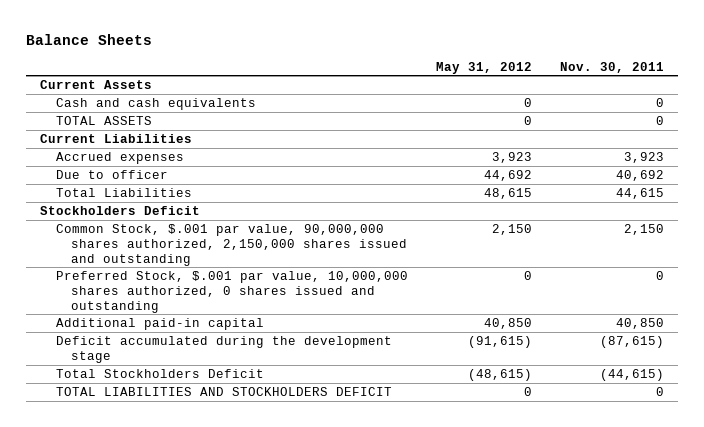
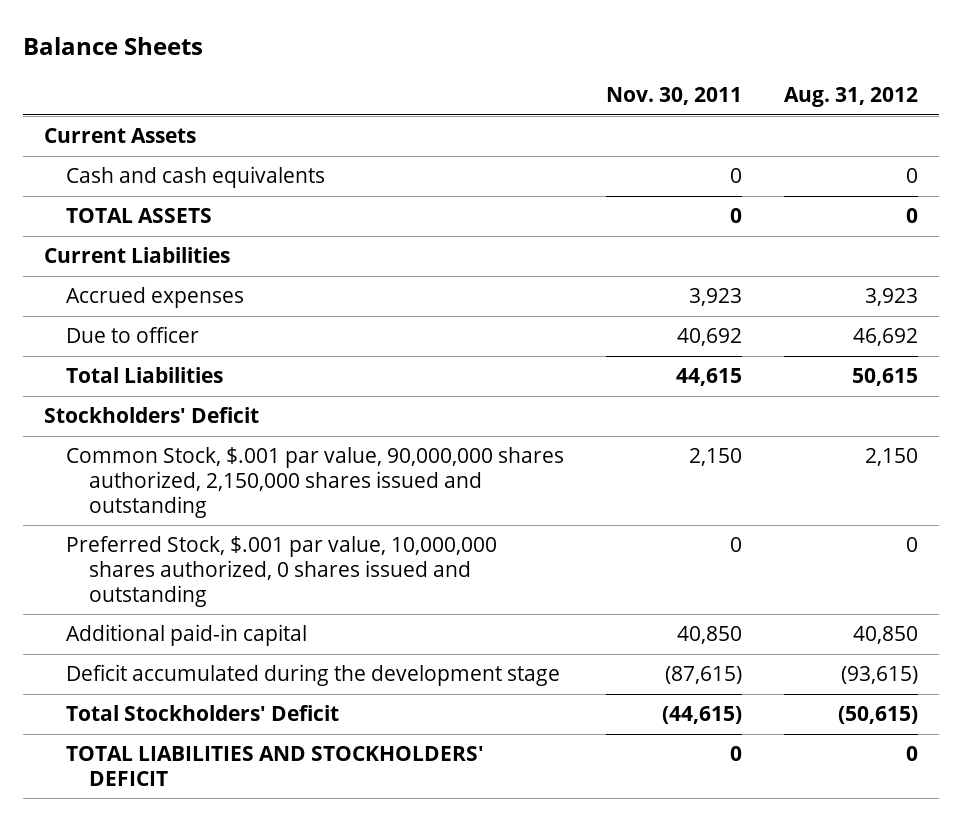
[435,61,532,74] May 31, 2012 -> none
none -> [784,87,919,108] Aug. 31, 2012
[39,206,200,216] Stockholders Deficit -> [44,407,260,424] Stockholders' Deficit
[55,369,264,379] Total Stockholders Deficit -> [66,705,340,722] Total Stockholders' Deficit
[55,387,392,397] TOTAL LIABILITIES AND STOCKHOLDERS DEFICIT -> [66,746,485,786] TOTAL LIABILITIES AND STOCKHOLDERS' DEFICIT

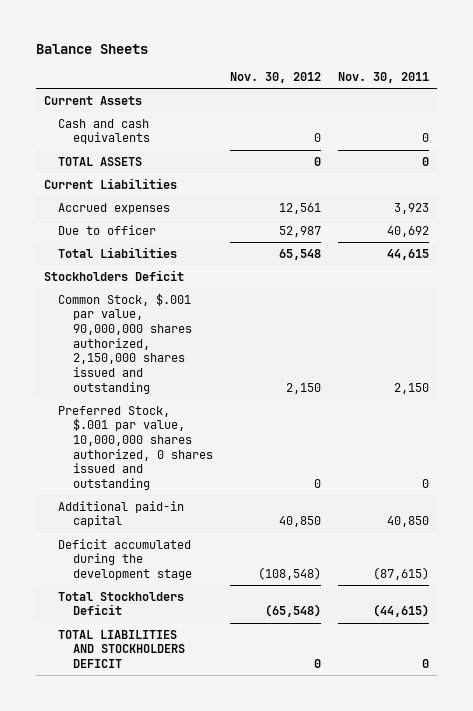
[784,87,919,108] Aug. 31, 2012 -> none
none -> [229,72,321,84] Nov. 30, 2012
[44,407,260,424] Stockholders' Deficit -> [44,269,185,281] Stockholders Deficit
[66,705,340,722] Total Stockholders' Deficit -> [58,591,185,616] Total Stockholders Deficit
[66,746,485,786] TOTAL LIABILITIES AND STOCKHOLDERS' DEFICIT -> [58,629,185,669] TOTAL LIABILITIES AND STOCKHOLDERS DEFICIT

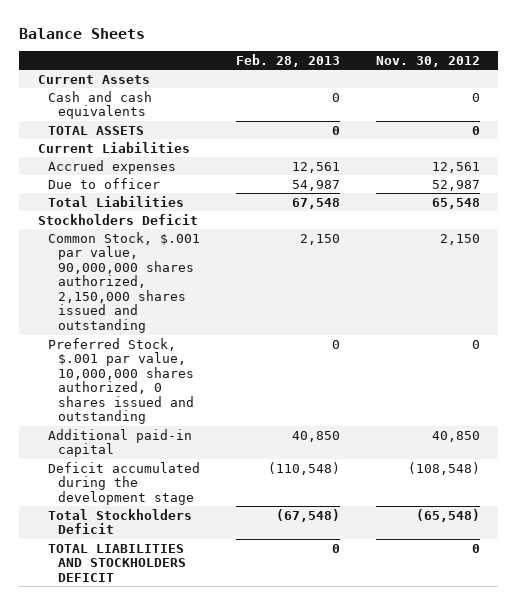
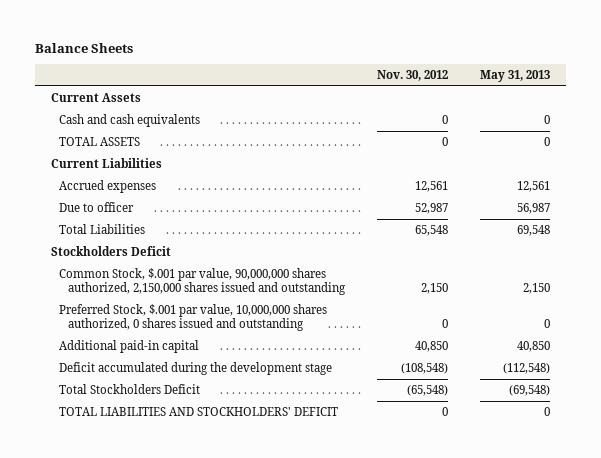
[235,53,340,67] Feb. 28, 2013 -> none
none -> [479,70,550,83] May 31, 2013
[47,543,186,582] TOTAL LIABILITIES AND STOCKHOLDERS DEFICIT -> [59,407,339,417] TOTAL LIABILITIES AND STOCKHOLDERS' DEFICIT

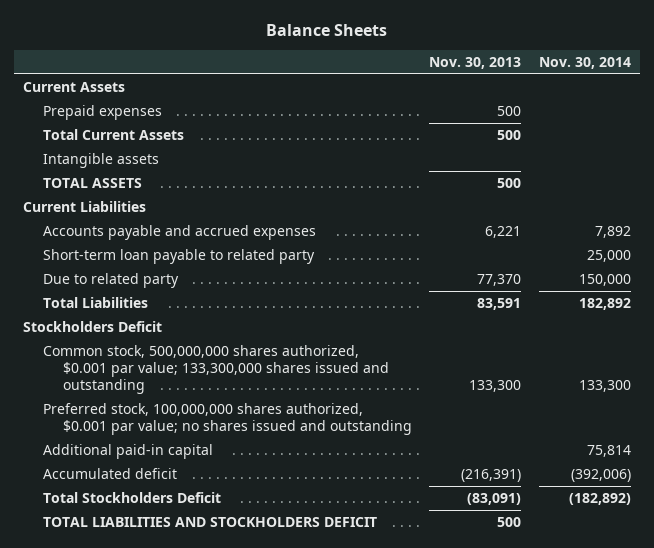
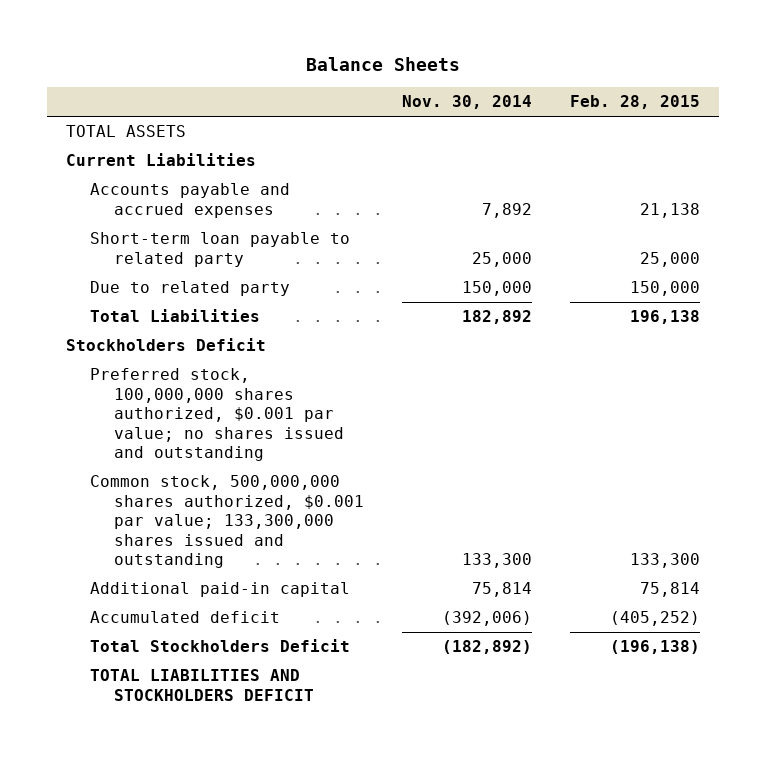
[429,56,522,69] Nov. 30, 2013 -> none
none -> [570,95,701,110] Feb. 28, 2015
[22,81,125,92] Current Assets -> none
[42,104,162,120] Prepaid expenses -> none
[42,128,184,140] Total Current Assets -> none
[42,152,159,168] Intangible assets -> none
[42,344,389,394] Common stock, 500,000,000 shares authorized, $0.001 par value; 133,300,000 shares issued and outstanding -> [89,475,364,569] Common stock, 500,000,000 shares authorized, $0.001 par value; 133,300,000 shares issued and outstanding

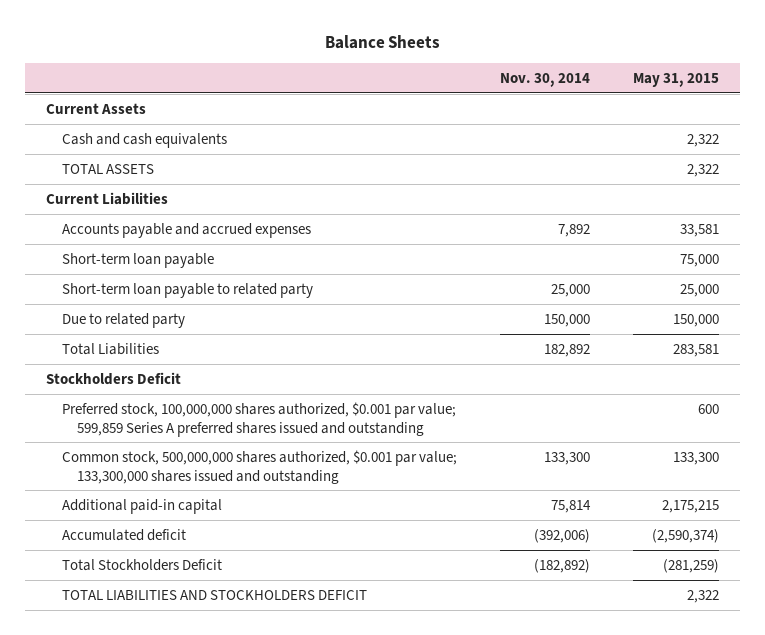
[570,95,701,110] Feb. 28, 2015 -> none
none -> [632,72,719,87] May 31, 2015
none -> [46,102,147,114] Current Assets
none -> [61,132,227,148] Cash and cash equivalents
none -> [61,252,214,268] Short-term loan payable
[89,368,344,462] Preferred stock, 100,000,000 shares authorized, $0.001 par value; no shares issued and outstanding -> [61,401,456,437] Preferred stock, 100,000,000 shares authorized, $0.001 par value; 599,859 Series A preferred shares issued and outstanding

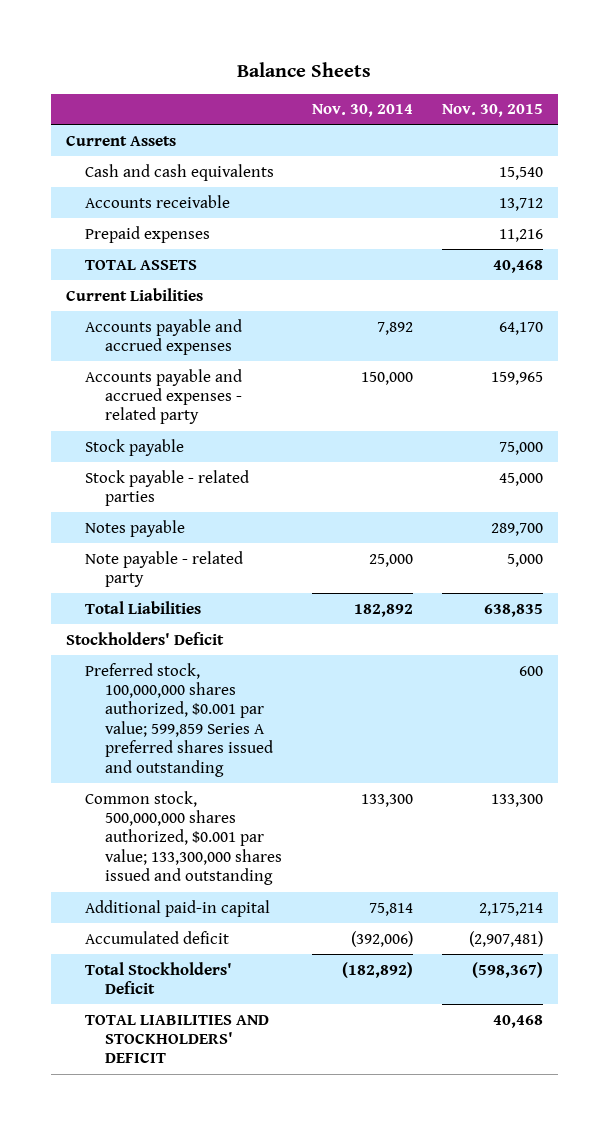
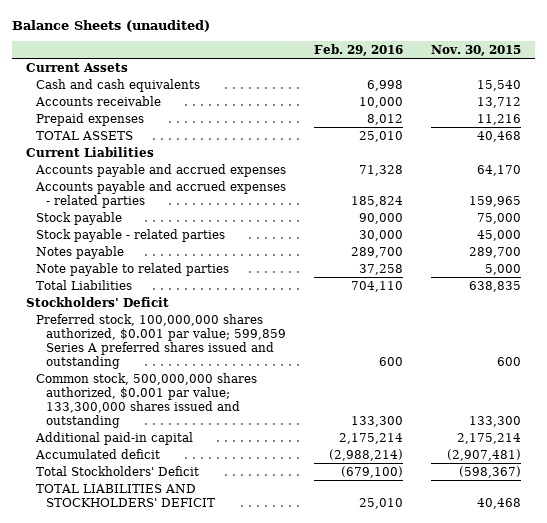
[237,61,372,77] Balance Sheets -> [12,19,211,32] Balance Sheets (unaudited)
[311,104,413,118] Nov. 30, 2014 -> none
none -> [314,44,404,57] Feb. 29, 2016
[85,368,243,425] Accounts payable and accrued expenses - related party -> [34,180,286,208] Accounts payable and accrued expenses - related parties
[85,550,244,587] Note payable - related party -> [35,262,229,276] Note payable to related parties

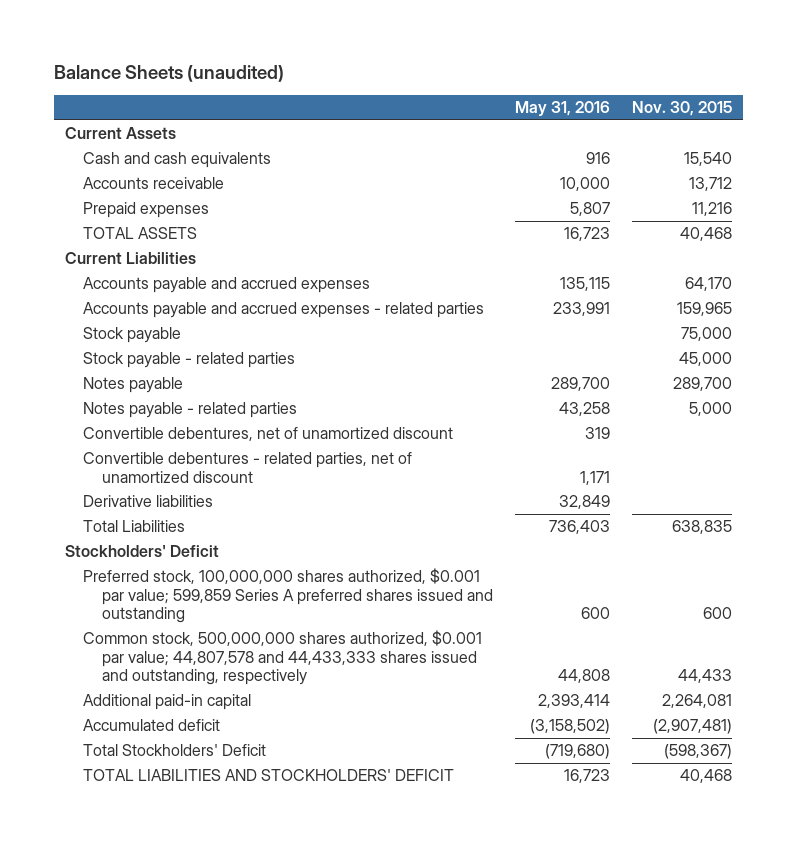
[314,44,404,57] Feb. 29, 2016 -> none
none -> [514,101,610,117] May 31, 2016
[35,262,229,276] Note payable to related parties -> [83,402,298,419] Notes payable - related parties
none -> [83,427,454,442] Convertible debentures, net of unamortized discount
none -> [83,452,413,483] Convertible debentures - related parties, net of unamortized discount
none -> [83,495,214,508] Derivative liabilities
[35,372,257,428] Common stock, 500,000,000 shares authorized, $0.001 par value; 133,300,000 shares issued and outstanding -> [83,630,483,686] Common stock, 500,000,000 shares authorized, $0.001 par value; 44,807,578 and 44,433,333 shares issued and outstanding, respectively
[469,415,522,427] 133,300 -> [677,669,732,684] 44,433
[457,432,522,444] 2,175,214 -> [661,694,732,709] 2,264,081

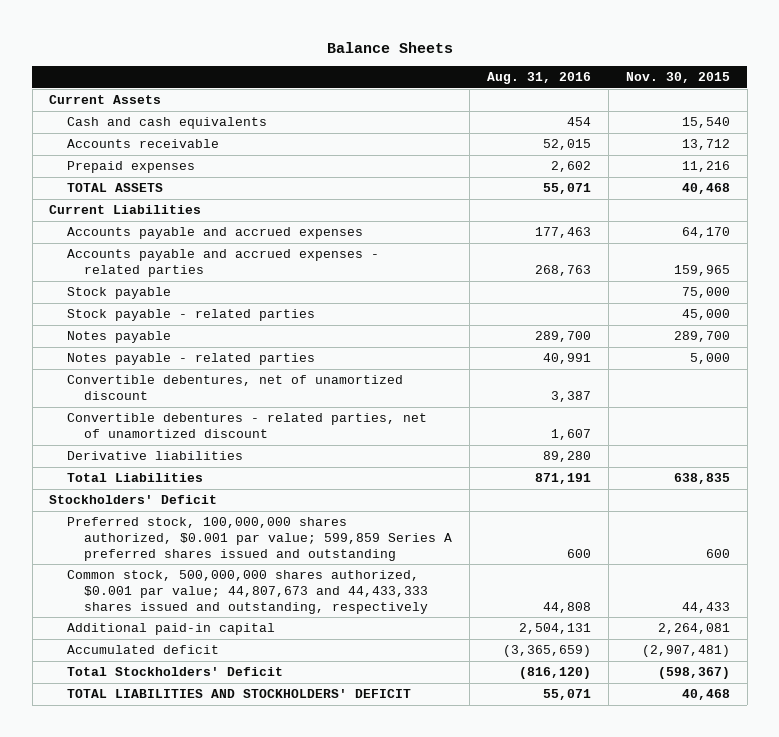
[53,64,284,82] Balance Sheets (unaudited) -> [326,41,453,53] Balance Sheets
[514,101,610,117] May 31, 2016 -> none
none -> [486,72,591,85] Aug. 31, 2016
[83,630,483,686] Common stock, 500,000,000 shares authorized, $0.001 par value; 44,807,578 and 44,433,333 shares issued and outstanding, respectively -> [66,570,429,614] Common stock, 500,000,000 shares authorized, $0.001 par value; 44,807,673 and 44,433,333 shares issued and outstanding, respectively

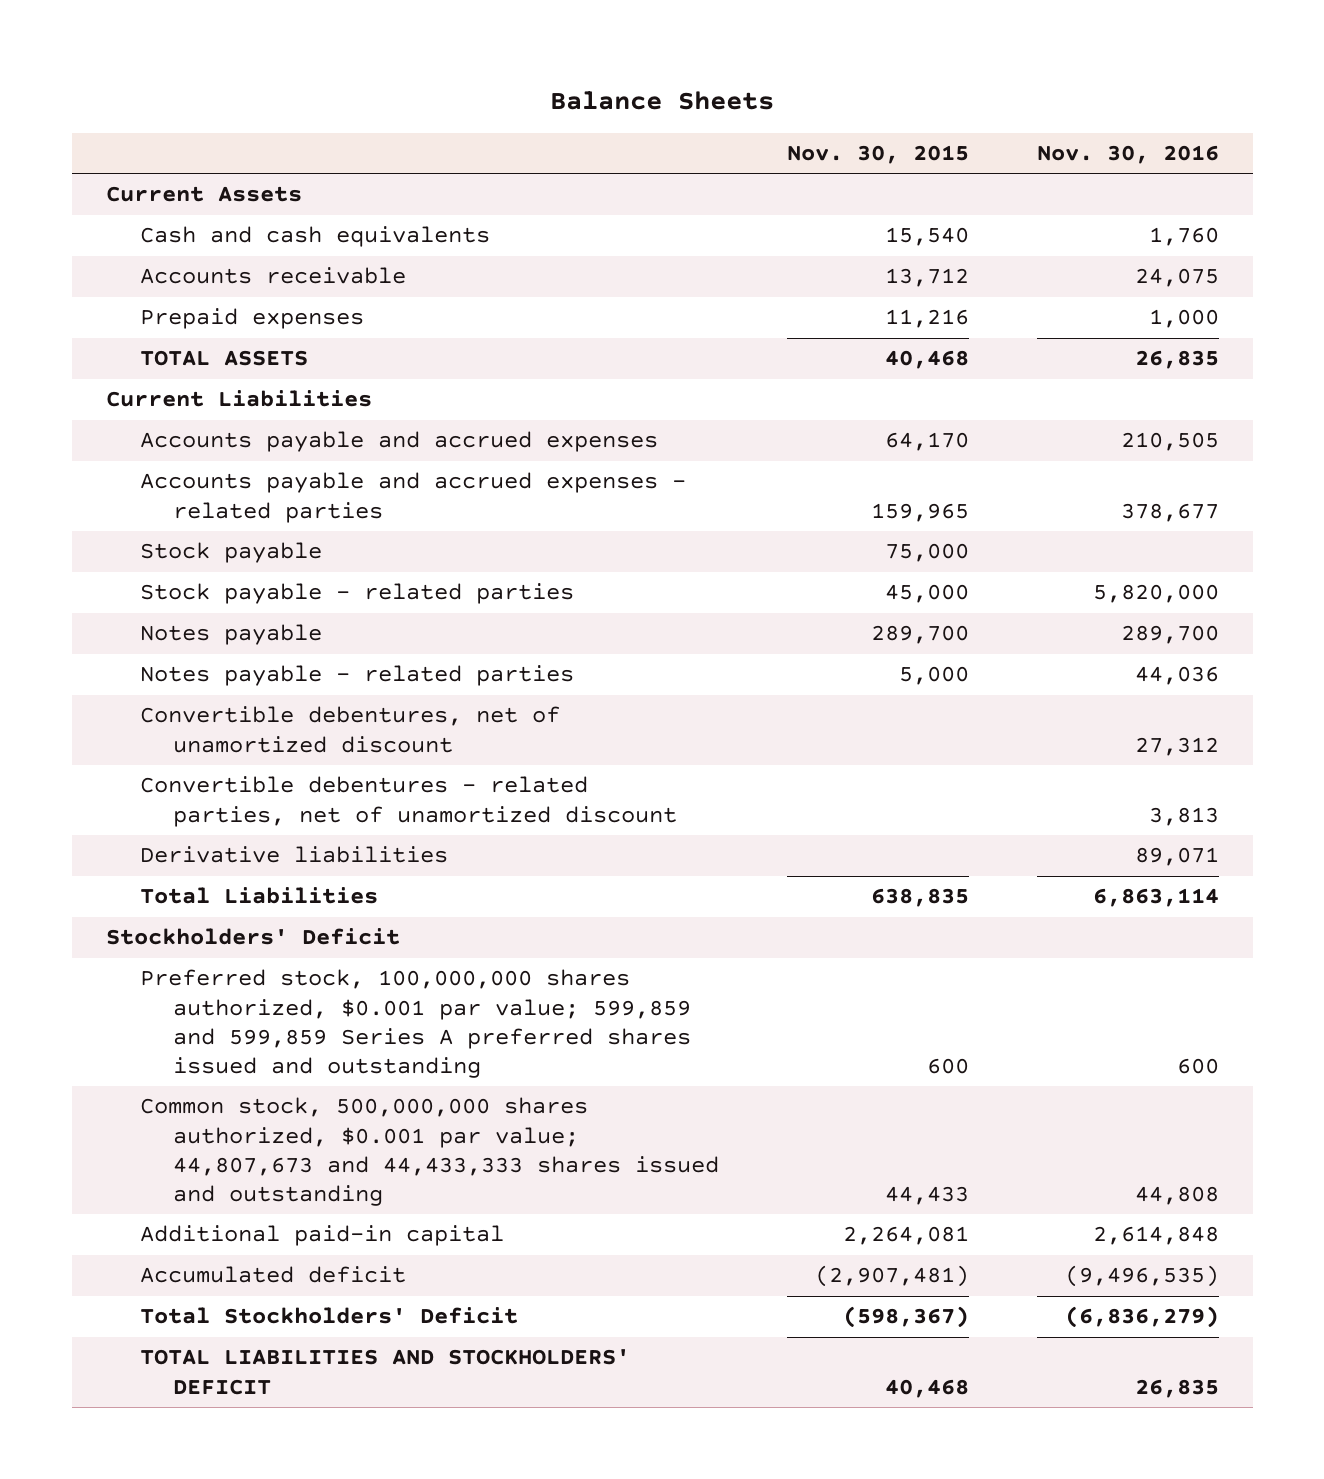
[486,72,591,85] Aug. 31, 2016 -> none
none -> [1036,145,1219,165] Nov. 30, 2016
[66,517,453,561] Preferred stock, 100,000,000 shares authorized, $0.001 par value; 599,859 Series A preferred shares issued and outstanding -> [139,969,692,1078] Preferred stock, 100,000,000 shares authorized, $0.001 par value; 599,859 and 599,859 Series A preferred shares issued and outstanding
[66,570,429,614] Common stock, 500,000,000 shares authorized, $0.001 par value; 44,807,673 and 44,433,333 shares issued and outstanding, respectively -> [139,1097,720,1206] Common stock, 500,000,000 shares authorized, $0.001 par value; 44,807,673 and 44,433,333 shares issued and outstanding

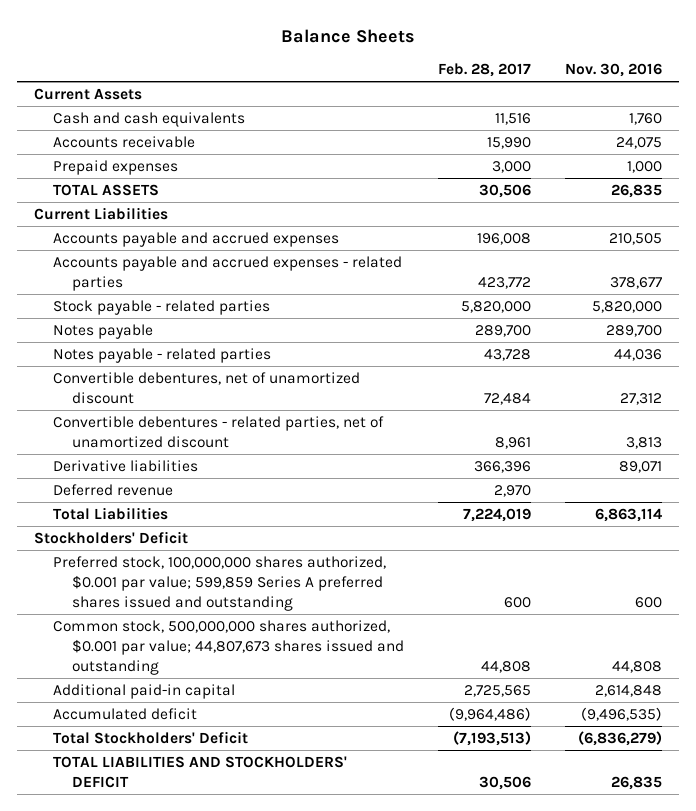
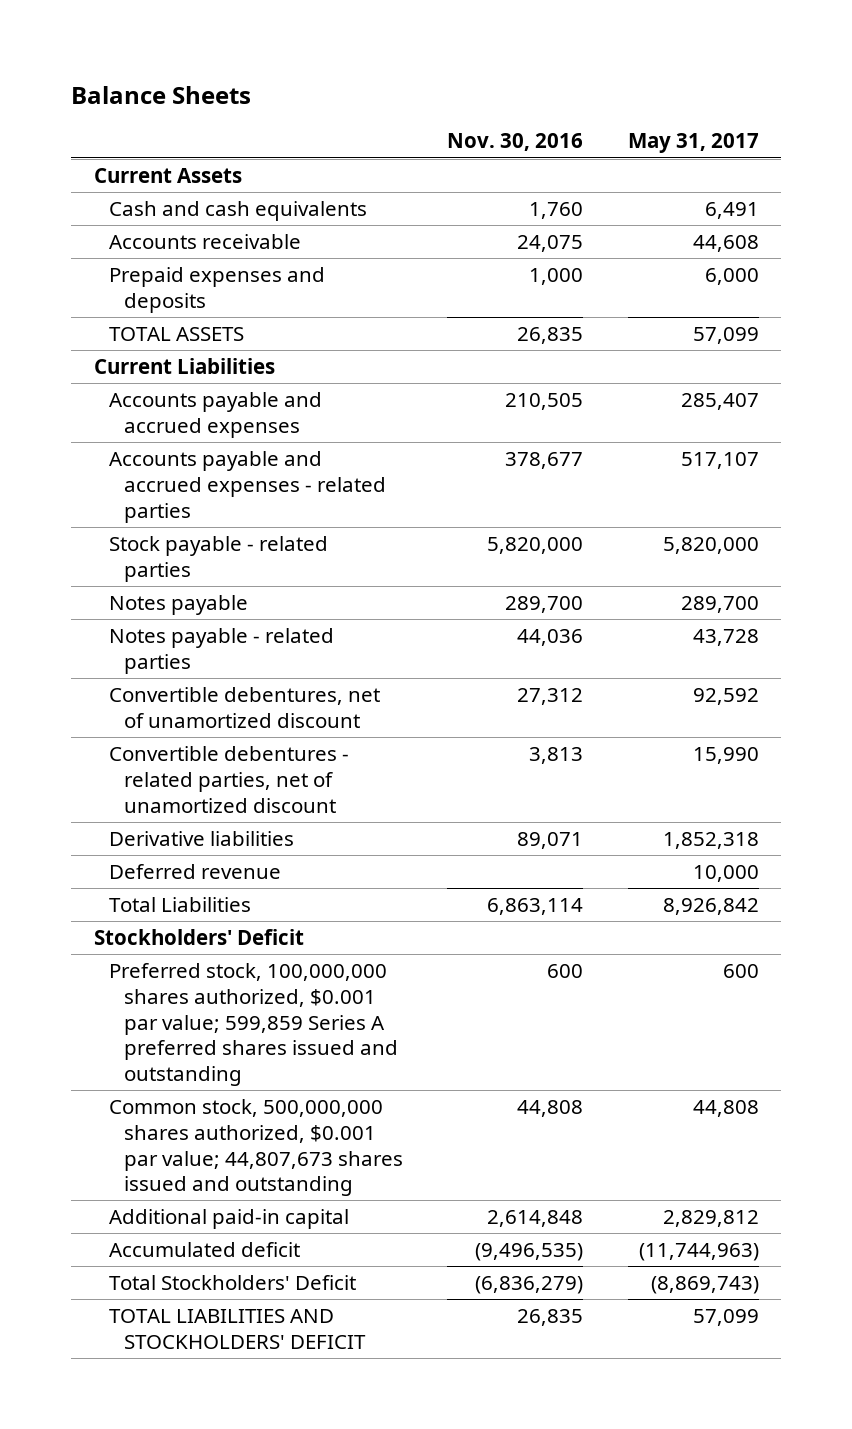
[438,63,532,78] Feb. 28, 2017 -> none
none -> [627,133,759,154] May 31, 2017
[53,160,179,176] Prepaid expenses -> [108,267,325,313] Prepaid expenses and deposits

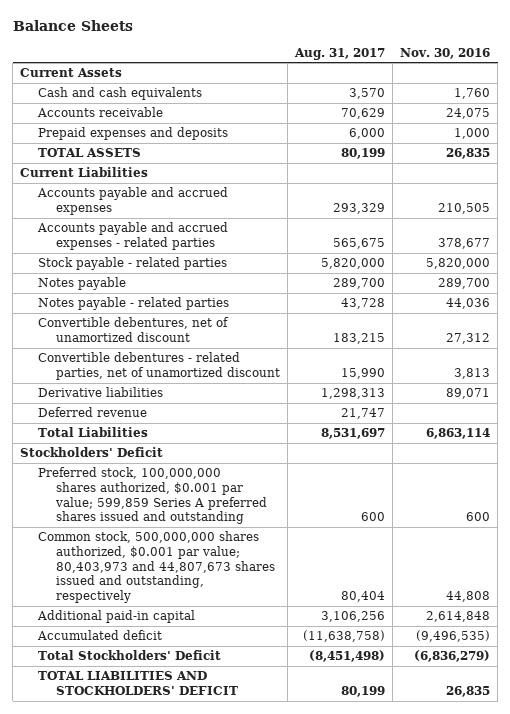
[627,133,759,154] May 31, 2017 -> none
none -> [294,47,386,60] Aug. 31, 2017
[108,1099,403,1197] Common stock, 500,000,000 shares authorized, $0.001 par value; 44,807,673 shares issued and outstanding -> [38,531,276,604] Common stock, 500,000,000 shares authorized, $0.001 par value; 80,403,973 and 44,807,673 shares issued and outstanding, respectively

